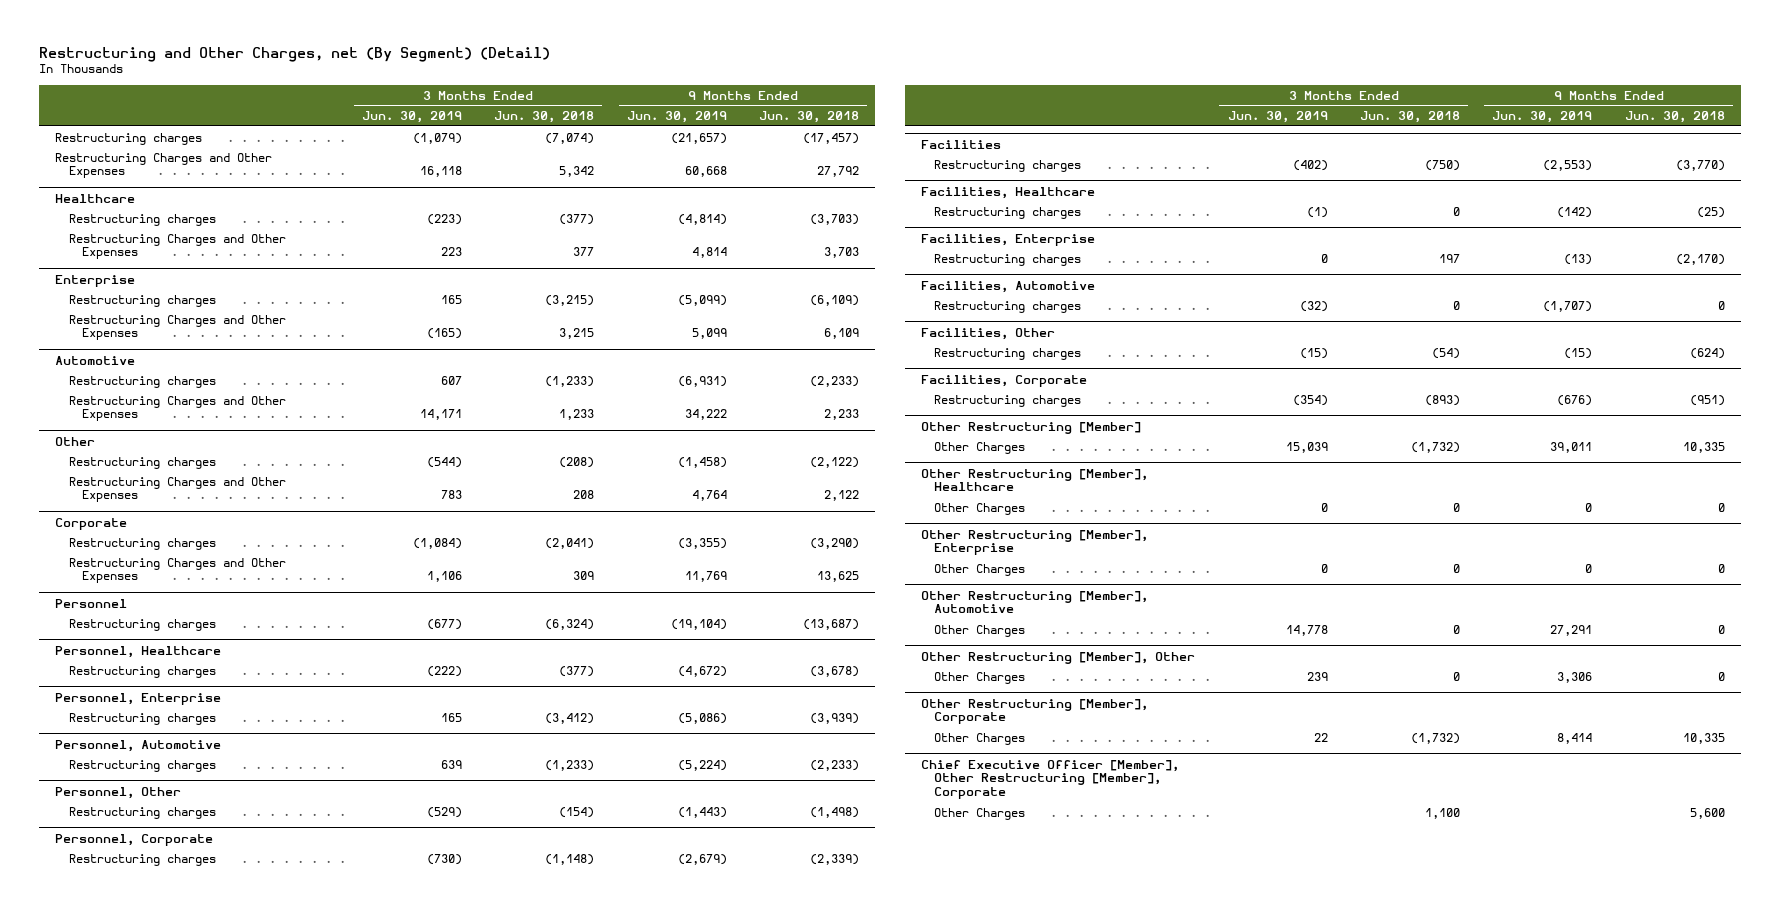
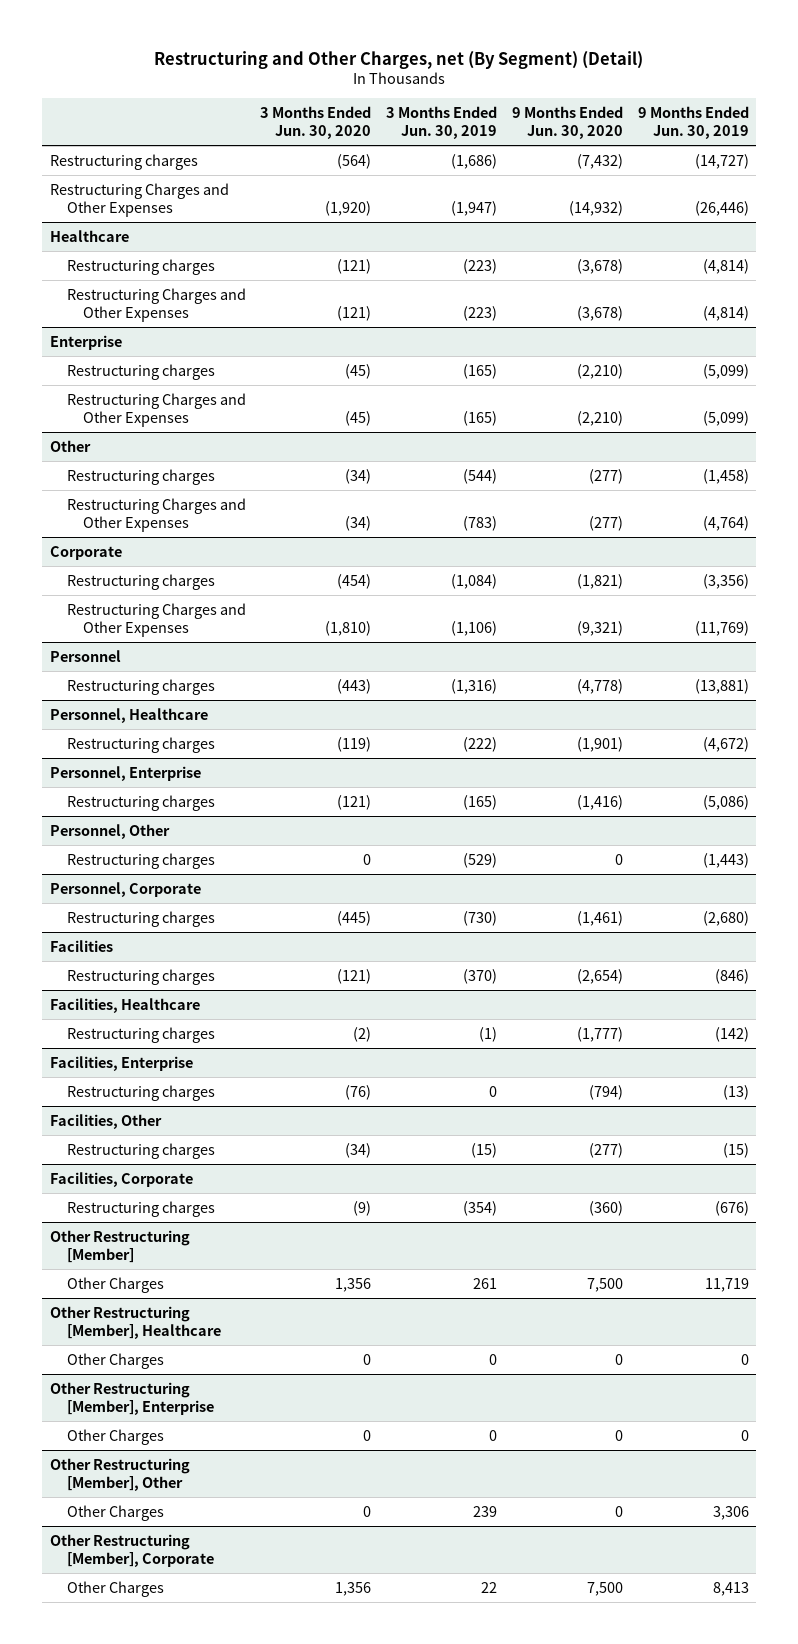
[494,111,595,124] Jun. 30, 2018 -> none
[759,111,860,124] Jun. 30, 2018 -> none
none -> [260,105,372,140] 3 Months Ended Jun. 30, 2020
none -> [511,105,623,140] 9 Months Ended Jun. 30, 2020
[412,132,462,144] (1,079) -> [451,153,498,169] (1,686)
[670,132,727,144] (21,657) -> [694,153,749,169] (14,727)
[419,166,462,178] 16,118 -> [451,200,498,216] (1,947)
[684,166,727,178] 60,668 -> [694,200,749,216] (26,446)
[440,247,462,257] 223 -> [463,305,498,321] (223)
[691,247,727,259] 4,814 -> [702,305,749,321] (4,814)
[55,355,136,365] Automotive -> none
[68,375,216,388] Restructuring charges -> none
[68,395,286,422] Restructuring Charges and Other Expenses -> none
[440,294,462,304] 165 -> [463,363,498,379] (165)
[691,328,727,340] 5,099 -> [702,410,749,426] (5,099)
[440,490,462,500] 783 -> [463,515,498,531] (783)
[691,490,727,502] 4,764 -> [702,515,749,531] (4,764)
[677,537,727,549] (3,355) -> [702,573,749,589] (3,356)
[426,571,462,583] 1,106 -> [451,620,498,636] (1,106)
[684,571,727,583] 11,769 -> [694,620,749,636] (11,769)
[426,618,462,630] (677) -> [451,678,498,694] (1,316)
[670,618,727,630] (19,104) -> [694,678,749,694] (13,881)
[55,739,222,752] Personnel, Automotive -> none
[68,759,216,772] Restructuring charges -> none
[440,712,462,722] 165 -> [463,794,498,810] (165)
[677,853,727,865] (2,679) -> [702,910,749,926] (2,680)
[1292,159,1328,171] (402) -> [463,968,498,984] (370)
[1543,159,1593,171] (2,553) -> [714,968,749,984] (846)
[921,280,1096,293] Facilities, Automotive -> none
[934,300,1082,313] Restructuring charges -> none
[1285,441,1328,453] 15,039 -> [473,1277,498,1289] 261
[1550,441,1593,453] 39,011 -> [704,1277,749,1292] 11,719
[921,590,1149,614] Other Restructuring [Member], Automotive -> none
[934,624,1026,637] Other Charges -> none
[921,759,1180,800] Chief Executive Officer [Member], Other Restructuring [Member], Corporate -> none
[934,807,1026,820] Other Charges -> none
[1557,732,1593,744] 8,414 -> [712,1581,749,1596] 8,413

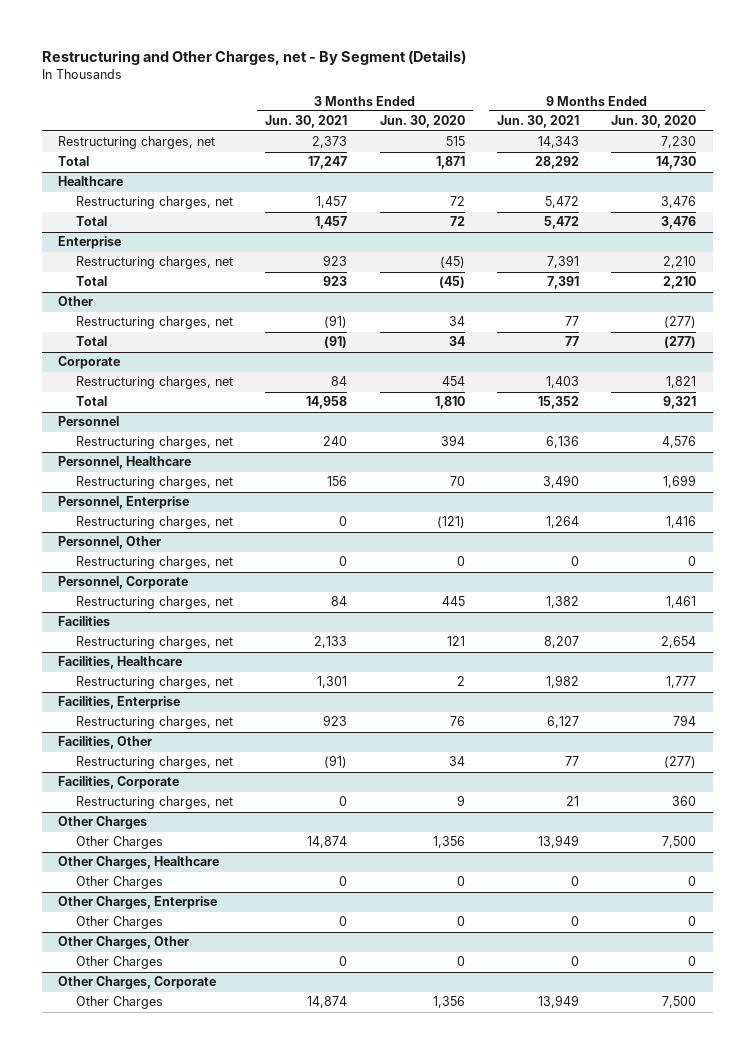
[154,50,644,69] Restructuring and Other Charges, net (By Segment) (Detail) -> [42,49,467,65] Restructuring and Other Charges, net - By Segment (Details)
[386,105,498,140] 3 Months Ended Jun. 30, 2019 -> none
[637,105,749,140] 9 Months Ended Jun. 30, 2019 -> none
none -> [265,115,348,129] Jun. 30, 2021
none -> [497,115,580,129] Jun. 30, 2021
[49,182,229,217] Restructuring Charges and Other Expenses -> none
[49,153,198,170] Restructuring charges -> [58,136,216,150] Restructuring charges, net
[337,153,372,169] (564) -> [445,136,465,147] 515
[576,153,623,169] (7,432) -> [661,136,697,149] 7,230
none -> [58,156,90,167] Total
[66,287,246,322] Restructuring Charges and Other Expenses -> none
[66,258,215,275] Restructuring charges -> [76,196,234,210] Restructuring charges, net
[337,258,372,274] (121) -> [449,196,465,207] 72
[576,258,623,274] (3,678) -> [661,196,697,209] 3,476
none -> [76,216,108,227] Total
[66,392,246,427] Restructuring Charges and Other Expenses -> none
[66,363,215,380] Restructuring charges -> [76,256,234,270] Restructuring charges, net
[576,363,623,379] (2,210) -> [663,256,697,269] 2,210
none -> [76,276,108,287] Total
[66,497,246,532] Restructuring Charges and Other Expenses -> none
[66,468,215,485] Restructuring charges -> [76,316,234,330] Restructuring charges, net
[345,468,372,484] (34) -> [448,316,465,327] 34
none -> [76,336,108,347] Total
[66,602,246,637] Restructuring Charges and Other Expenses -> none
[66,573,215,590] Restructuring charges -> [76,376,234,390] Restructuring charges, net
[337,573,372,589] (454) -> [441,376,465,387] 454
[576,573,623,589] (1,821) -> [666,376,697,389] 1,821
none -> [76,396,108,407] Total
[66,678,215,695] Restructuring charges -> [76,436,234,450] Restructuring charges, net
[337,678,372,694] (443) -> [440,435,465,447] 394
[576,678,623,694] (4,778) -> [662,436,697,449] 4,576
[66,736,215,753] Restructuring charges -> [76,476,234,490] Restructuring charges, net
[337,736,372,752] (119) -> [449,476,465,487] 70
[576,736,623,752] (1,901) -> [663,475,697,489] 1,699
[66,794,215,811] Restructuring charges -> [76,516,234,530] Restructuring charges, net
[576,794,623,810] (1,416) -> [666,516,697,529] 1,416
[66,852,215,869] Restructuring charges -> [76,556,234,570] Restructuring charges, net
[66,910,215,927] Restructuring charges -> [76,596,234,610] Restructuring charges, net
[337,910,372,926] (445) -> [441,596,465,607] 445
[576,910,623,926] (1,461) -> [666,596,697,609] 1,461
[66,968,215,985] Restructuring charges -> [76,636,234,650] Restructuring charges, net
[337,968,372,984] (121) -> [446,636,465,647] 121
[576,968,623,984] (2,654) -> [661,636,697,649] 2,654
[66,1026,215,1043] Restructuring charges -> [76,676,234,690] Restructuring charges, net
[353,1026,372,1042] (2) -> [456,676,465,687] 2
[576,1026,623,1042] (1,777) -> [666,676,697,689] 1,777
[66,1084,215,1101] Restructuring charges -> [76,716,234,730] Restructuring charges, net
[345,1084,372,1100] (76) -> [449,716,465,727] 76
[588,1084,623,1100] (794) -> [673,715,697,727] 794
[66,1142,215,1159] Restructuring charges -> [76,756,234,770] Restructuring charges, net
[345,1142,372,1158] (34) -> [448,756,465,767] 34
[66,1200,215,1217] Restructuring charges -> [76,796,234,810] Restructuring charges, net
[353,1200,372,1216] (9) -> [456,795,465,807] 9
[588,1200,623,1216] (360) -> [672,796,697,807] 360
[49,1229,190,1263] Other Restructuring [Member] -> [58,816,148,830] Other Charges
[49,1305,221,1339] Other Restructuring [Member], Healthcare -> none
none -> [58,856,220,870] Other Charges, Healthcare
[49,1381,214,1415] Other Restructuring [Member], Enterprise -> none
none -> [58,896,218,910] Other Charges, Enterprise
[49,1457,190,1491] Other Restructuring [Member], Other -> none
none -> [58,936,190,950] Other Charges, Other
[49,1533,214,1567] Other Restructuring [Member], Corporate -> none
none -> [58,976,217,990] Other Charges, Corporate

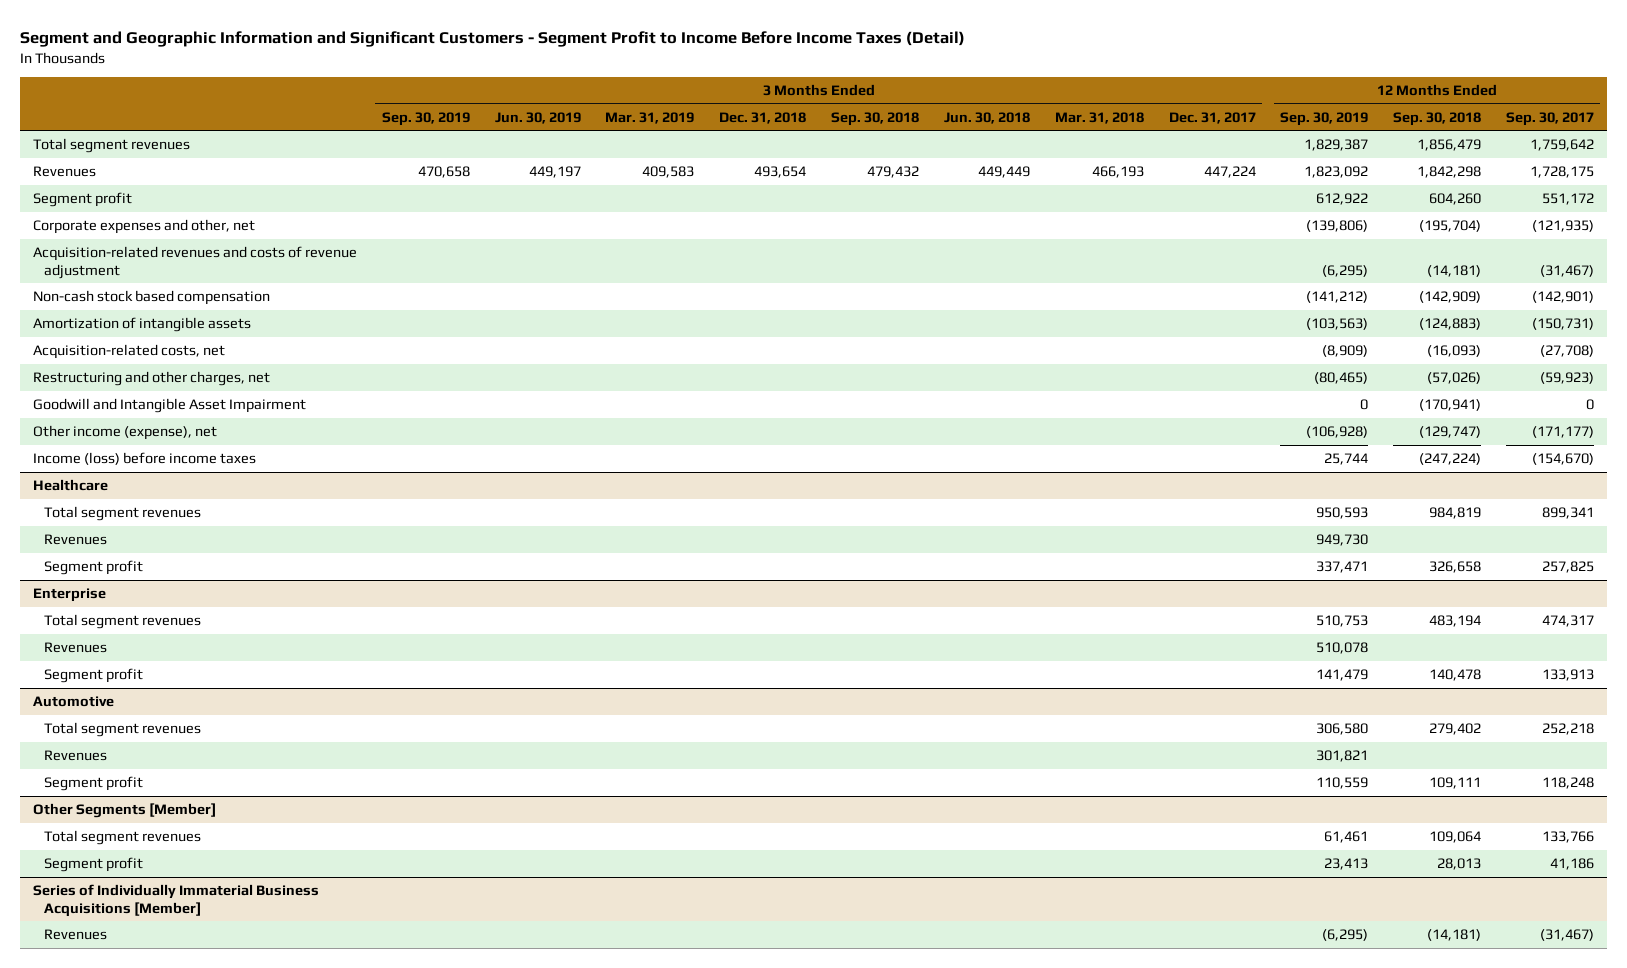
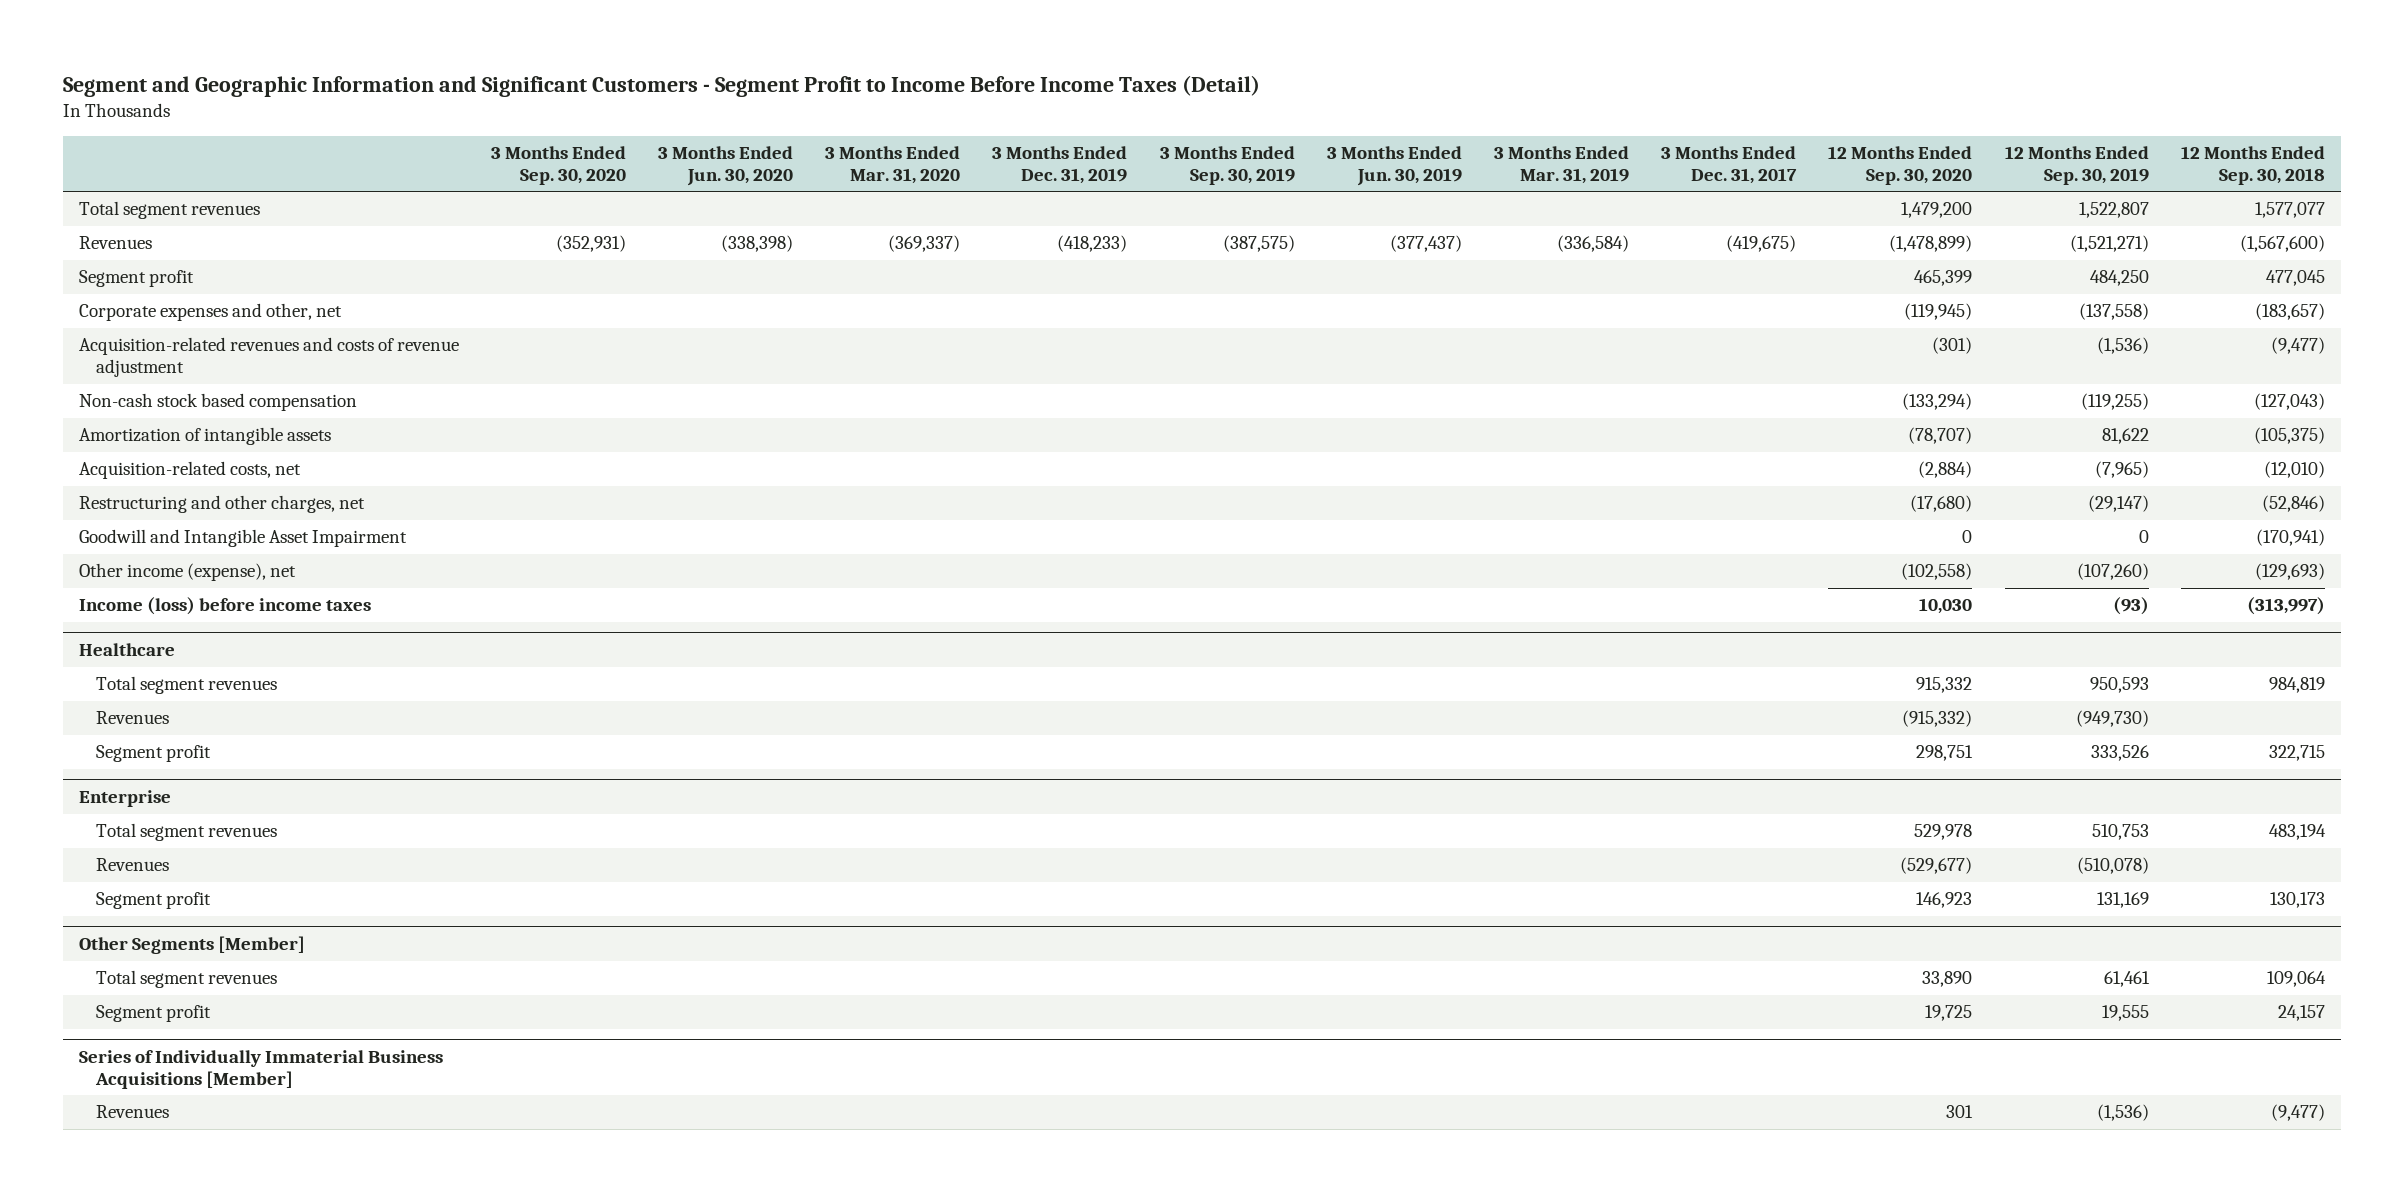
[719,111,807,124] Dec. 31, 2018 -> none
[831,111,920,126] Sep. 30, 2018 -> none
[943,111,1030,124] Jun. 30, 2018 -> none
[1054,111,1144,124] Mar. 31, 2018 -> none
[1506,111,1595,126] Sep. 30, 2017 -> none
none -> [490,146,626,185] 3 Months Ended Sep. 30, 2020
none -> [658,146,794,186] 3 Months Ended Jun. 30, 2020
none -> [825,146,961,184] 3 Months Ended Mar. 31, 2020
none -> [992,146,1128,184] 3 Months Ended Dec. 31, 2019
none -> [1828,146,1973,185] 12 Months Ended Sep. 30, 2020
[1304,138,1369,151] 1,829,387 -> [2078,202,2149,219] 1,522,807
[1417,138,1482,151] 1,856,479 -> [2254,202,2325,219] 1,577,077
[417,165,470,178] 470,658 -> [1222,235,1295,253] (387,575)
[528,165,581,178] 449,197 -> [1389,235,1462,253] (377,437)
[642,165,695,178] 409,583 -> [1557,235,1630,253] (336,584)
[1203,165,1256,178] 447,224 -> [1726,235,1797,253] (419,675)
[1304,165,1369,178] 1,823,092 -> [2069,235,2149,253] (1,521,271)
[1417,165,1482,178] 1,842,298 -> [2239,235,2325,253] (1,567,600)
[1316,192,1369,205] 612,922 -> [2089,270,2149,287] 484,250
[1429,192,1482,205] 604,260 -> [2265,270,2325,287] 477,045
[1306,219,1369,232] (139,806) -> [2078,303,2149,321] (137,558)
[1419,219,1482,232] (195,704) -> [2254,303,2325,321] (183,657)
[1322,264,1369,277] (6,295) -> [2096,337,2149,355] (1,536)
[1427,264,1482,277] (14,181) -> [2270,337,2325,355] (9,477)
[1306,290,1369,303] (141,212) -> [2080,393,2149,411] (119,255)
[1419,290,1482,303] (142,909) -> [2253,393,2325,411] (127,043)
[1306,317,1369,330] (103,563) -> [2101,428,2149,445] 81,622
[1419,317,1482,330] (124,883) -> [2253,427,2325,445] (105,375)
[1322,344,1369,357] (8,909) -> [2094,461,2149,479] (7,965)
[1427,344,1482,357] (16,093) -> [2263,461,2325,479] (12,010)
[1314,371,1369,384] (80,465) -> [2087,495,2149,513] (29,147)
[1427,371,1482,384] (57,026) -> [2261,495,2325,513] (52,846)
[1306,425,1369,438] (106,928) -> [2076,563,2149,581] (107,260)
[1419,425,1482,438] (129,747) -> [2254,563,2325,581] (129,693)
[1324,452,1369,465] 25,744 -> [2112,597,2149,616] (93)
[1419,452,1482,465] (247,224) -> [2246,597,2325,616] (313,997)
[1316,533,1369,546] 949,730 -> [2075,710,2149,728] (949,730)
[1316,560,1369,573] 337,471 -> [2090,745,2149,762] 333,526
[1429,560,1482,573] 326,658 -> [2268,745,2325,762] 322,715
[32,695,114,707] Automotive -> none
[44,721,202,737] Total segment revenues -> none
[44,749,108,761] Revenues -> none
[44,775,144,791] Segment profit -> none
[1316,641,1369,654] 510,078 -> [2076,857,2149,875] (510,078)
[1316,668,1369,681] 141,479 -> [2096,892,2149,909] 131,169
[1429,668,1482,681] 140,478 -> [2269,892,2325,909] 130,173
[1324,857,1369,870] 23,413 -> [2101,1005,2149,1022] 19,555
[1437,857,1482,870] 28,013 -> [2277,1005,2325,1022] 24,157
[1322,928,1369,941] (6,295) -> [2096,1104,2149,1122] (1,536)
[1427,928,1482,941] (14,181) -> [2270,1104,2325,1122] (9,477)

